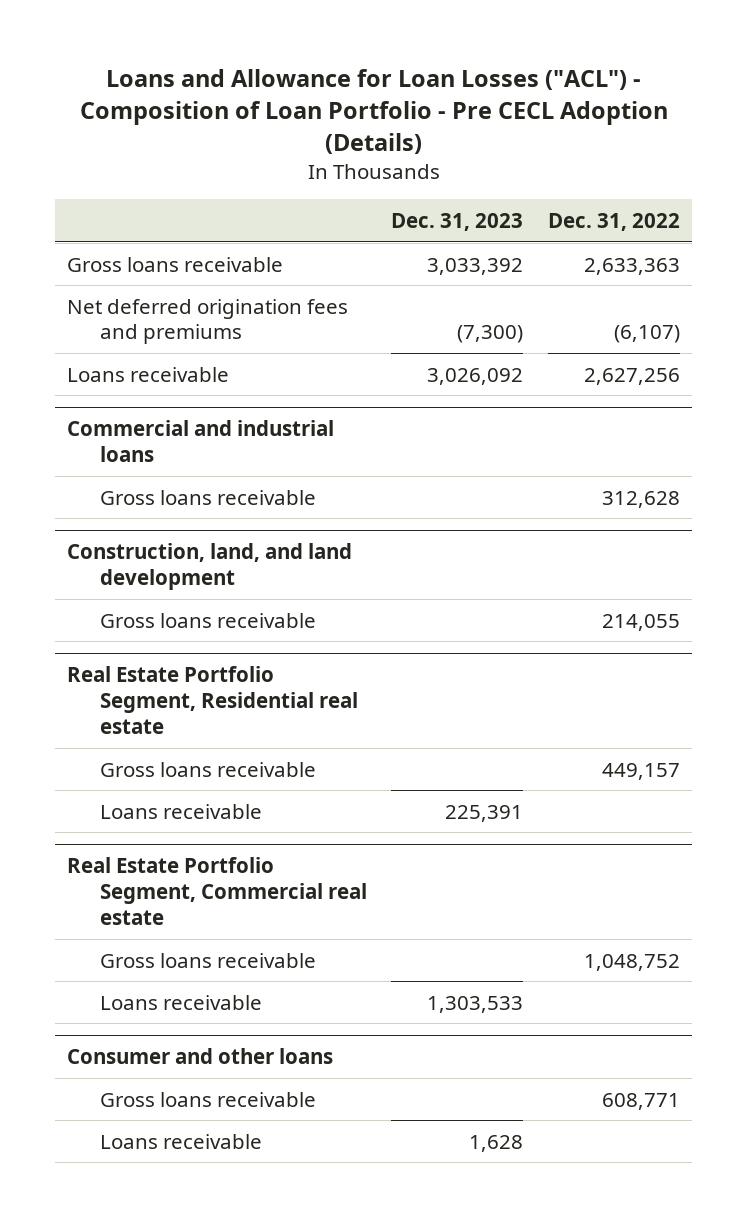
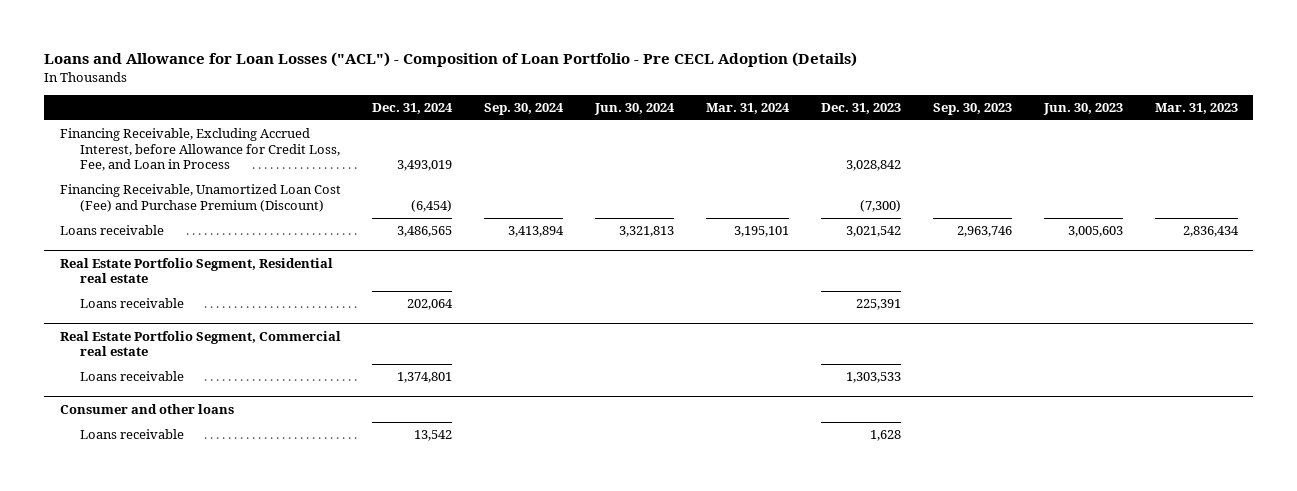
[547,212,680,231] Dec. 31, 2022 -> none
none -> [372,102,454,114] Dec. 31, 2024
none -> [484,102,565,115] Sep. 30, 2024
none -> [594,102,676,115] Jun. 30, 2024
none -> [706,102,791,114] Mar. 31, 2024
none -> [932,102,1012,115] Sep. 30, 2023
none -> [1042,102,1123,115] Jun. 30, 2023
none -> [1154,102,1238,114] Mar. 31, 2023
[67,256,284,272] Gross loans receivable -> none
[67,420,335,463] Commercial and industrial loans -> none
[99,489,316,505] Gross loans receivable -> none
[67,543,353,591] Construction, land, and land development -> none
[99,612,316,628] Gross loans receivable -> none
none -> [59,128,340,172] Financing Receivable, Excluding Accrued Interest, before Allowance for Credit Loss, Fee, and Loan in Process
[67,298,349,345] Net deferred origination fees and premiums -> [59,184,341,212] Financing Receivable, Unamortized Loan Cost (Fee) and Purchase Premium (Discount)
[427,367,524,385] 3,026,092 -> [845,226,901,238] 3,021,542
[99,761,316,777] Gross loans receivable -> none
[99,952,316,968] Gross loans receivable -> none
[99,1091,316,1107] Gross loans receivable -> none

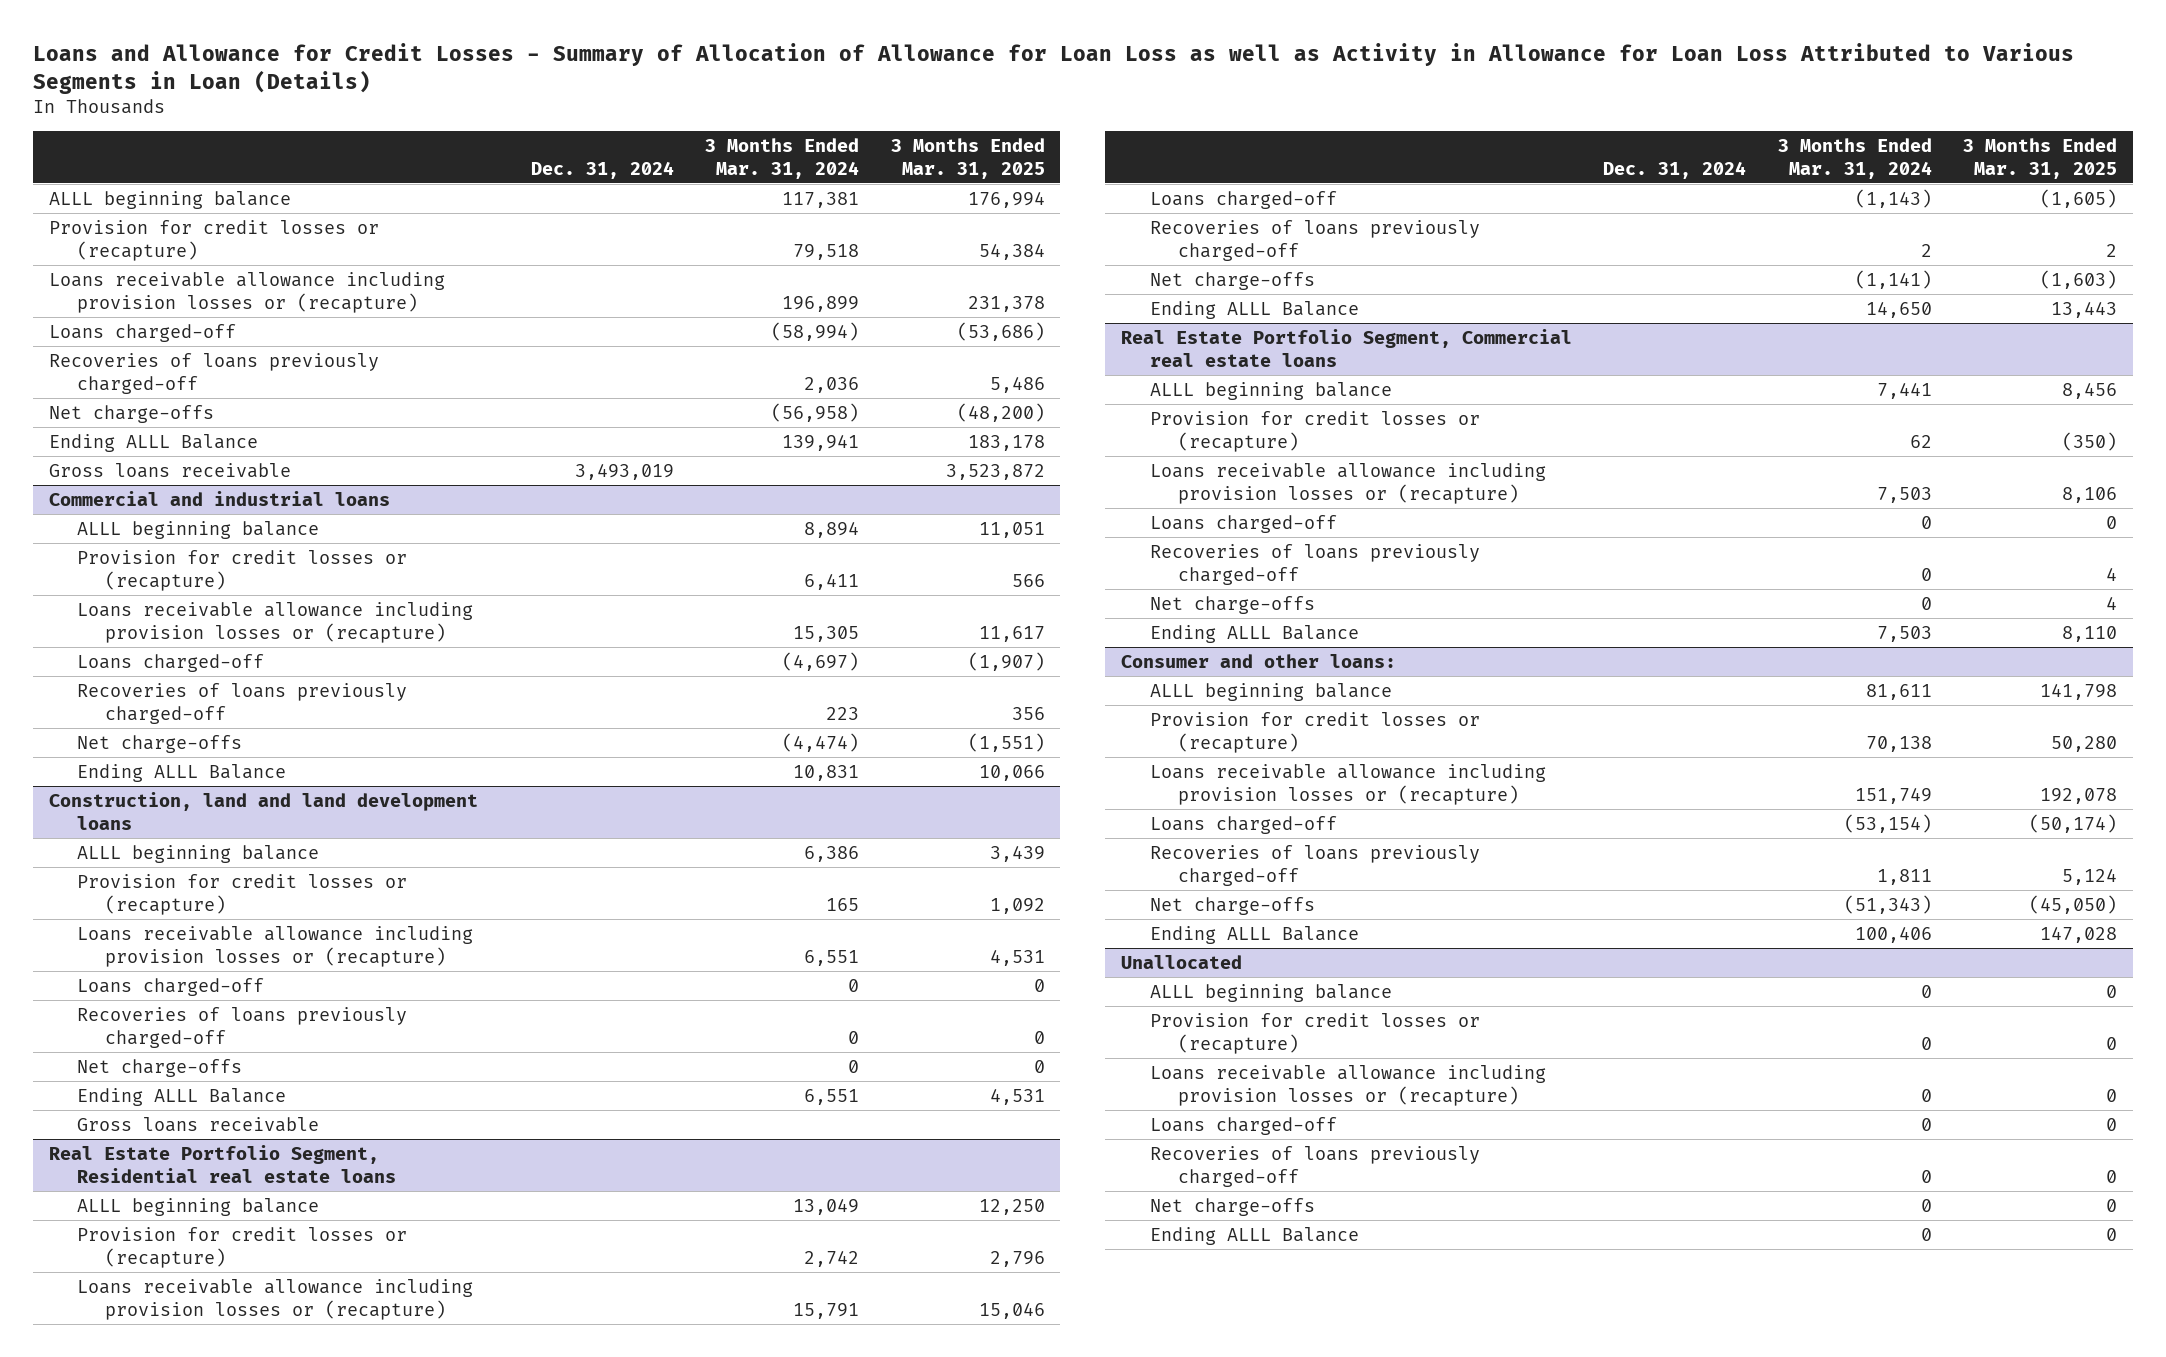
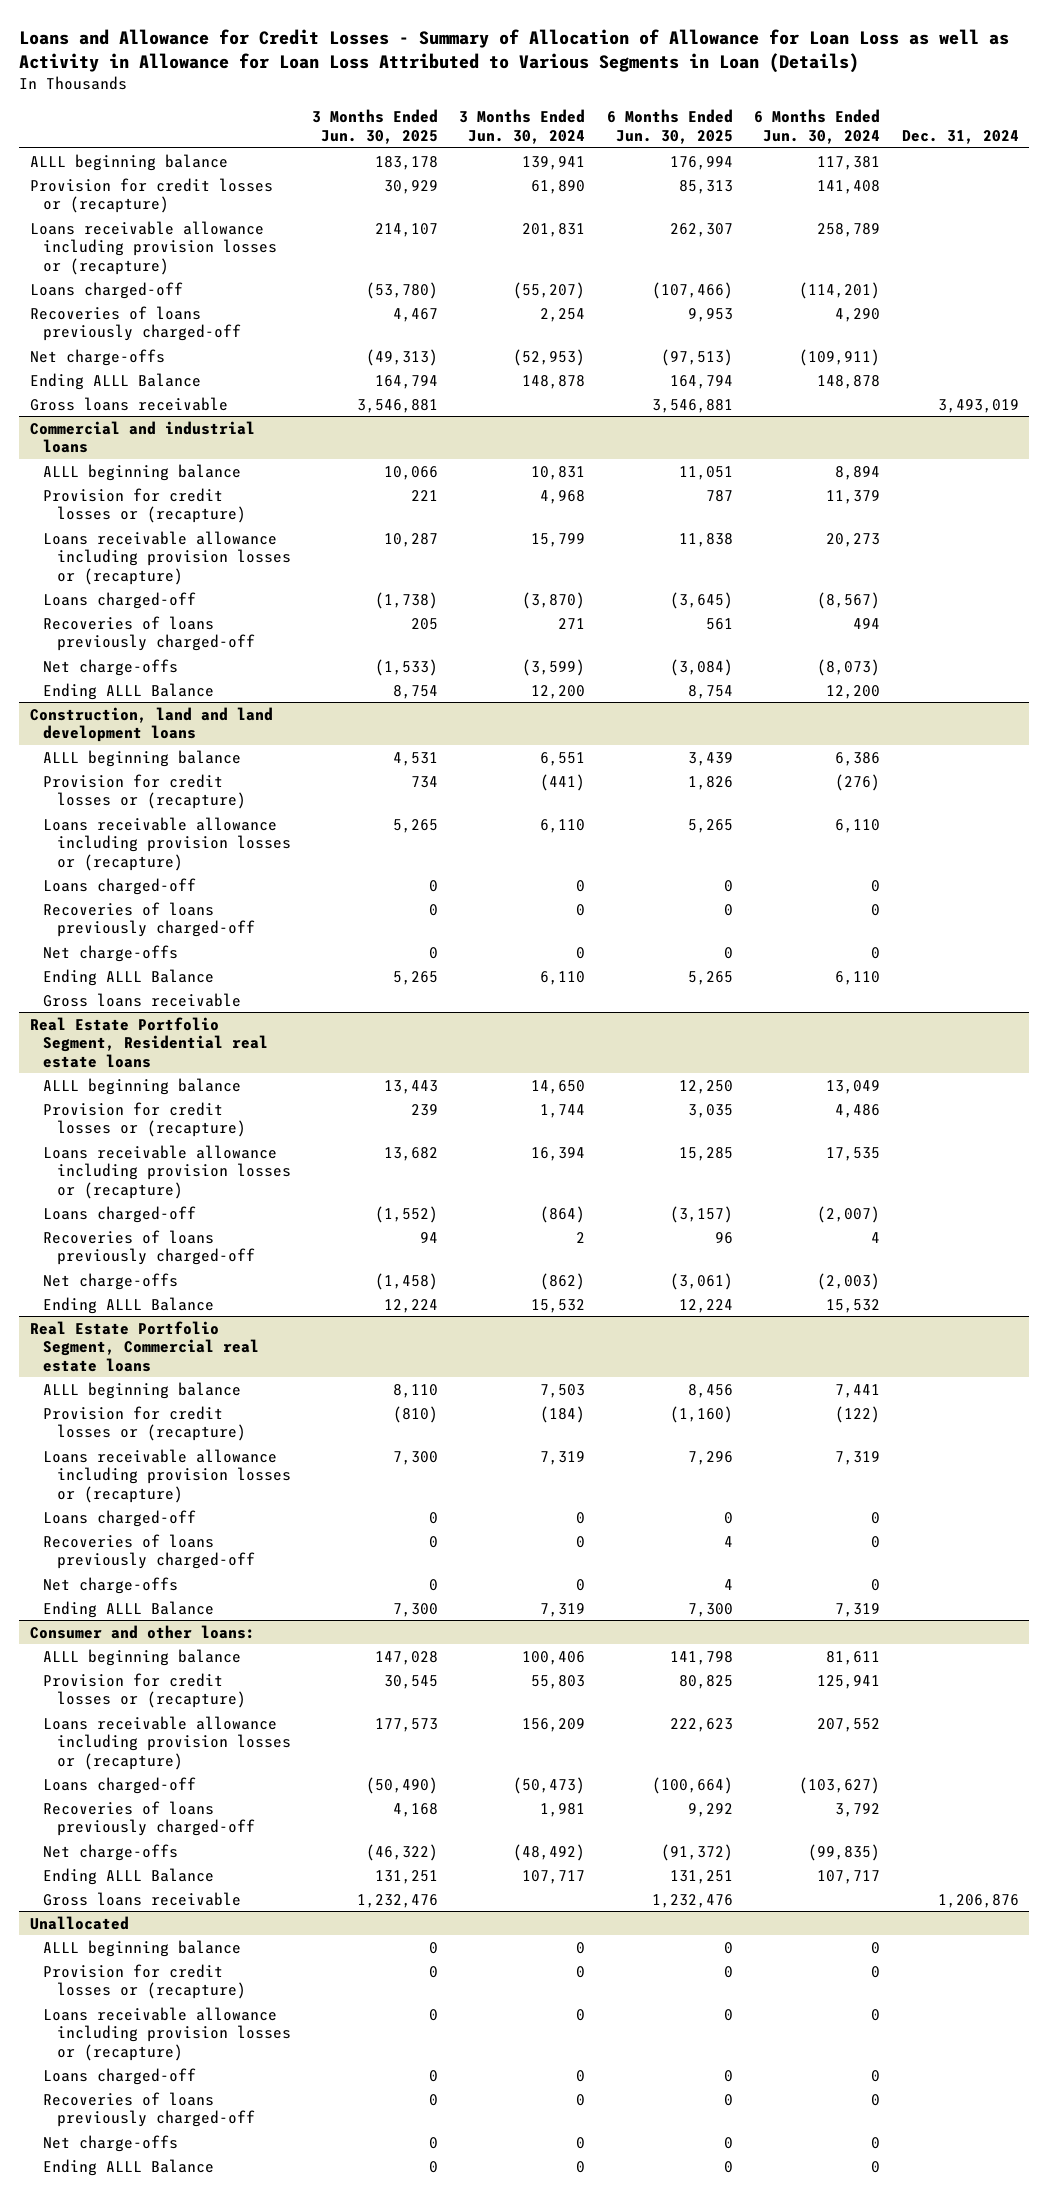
[705,137,860,179] 3 Months Ended Mar. 31, 2024 -> none
[890,137,1045,179] 3 Months Ended Mar. 31, 2025 -> none
none -> [311,109,438,144] 3 Months Ended Jun. 30, 2025
none -> [459,109,586,144] 3 Months Ended Jun. 30, 2024
none -> [606,109,733,144] 6 Months Ended Jun. 30, 2025
none -> [754,109,881,144] 6 Months Ended Jun. 30, 2024
none -> [43,1891,242,1906] Gross loans receivable

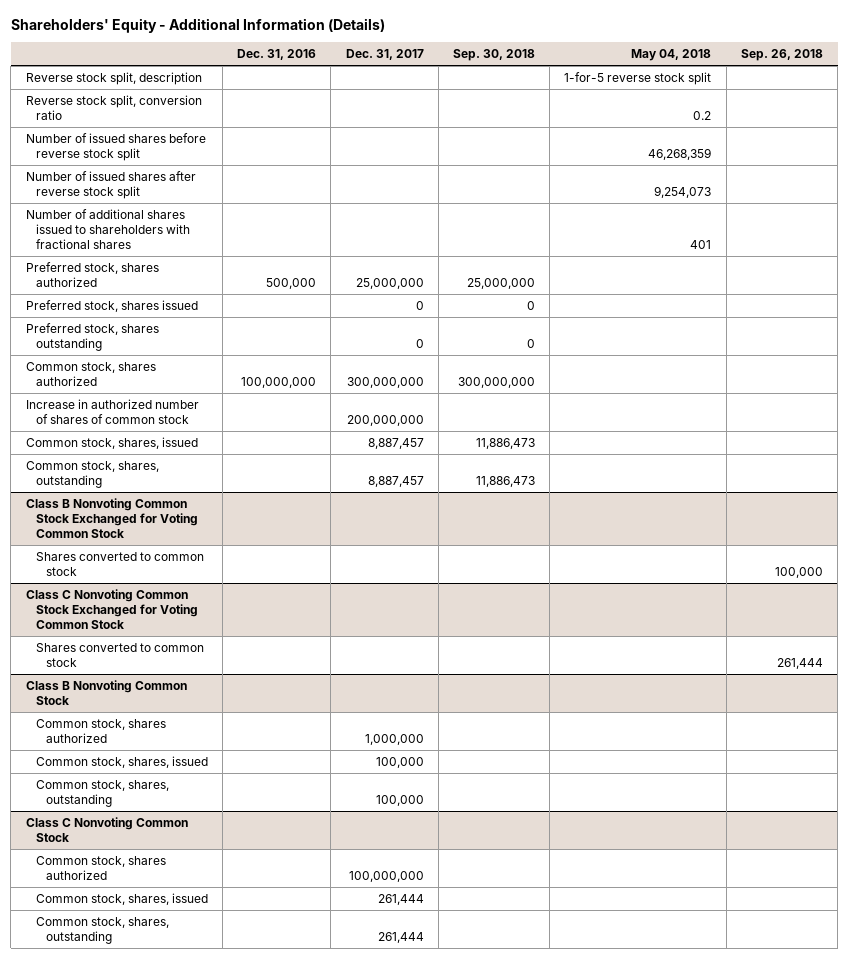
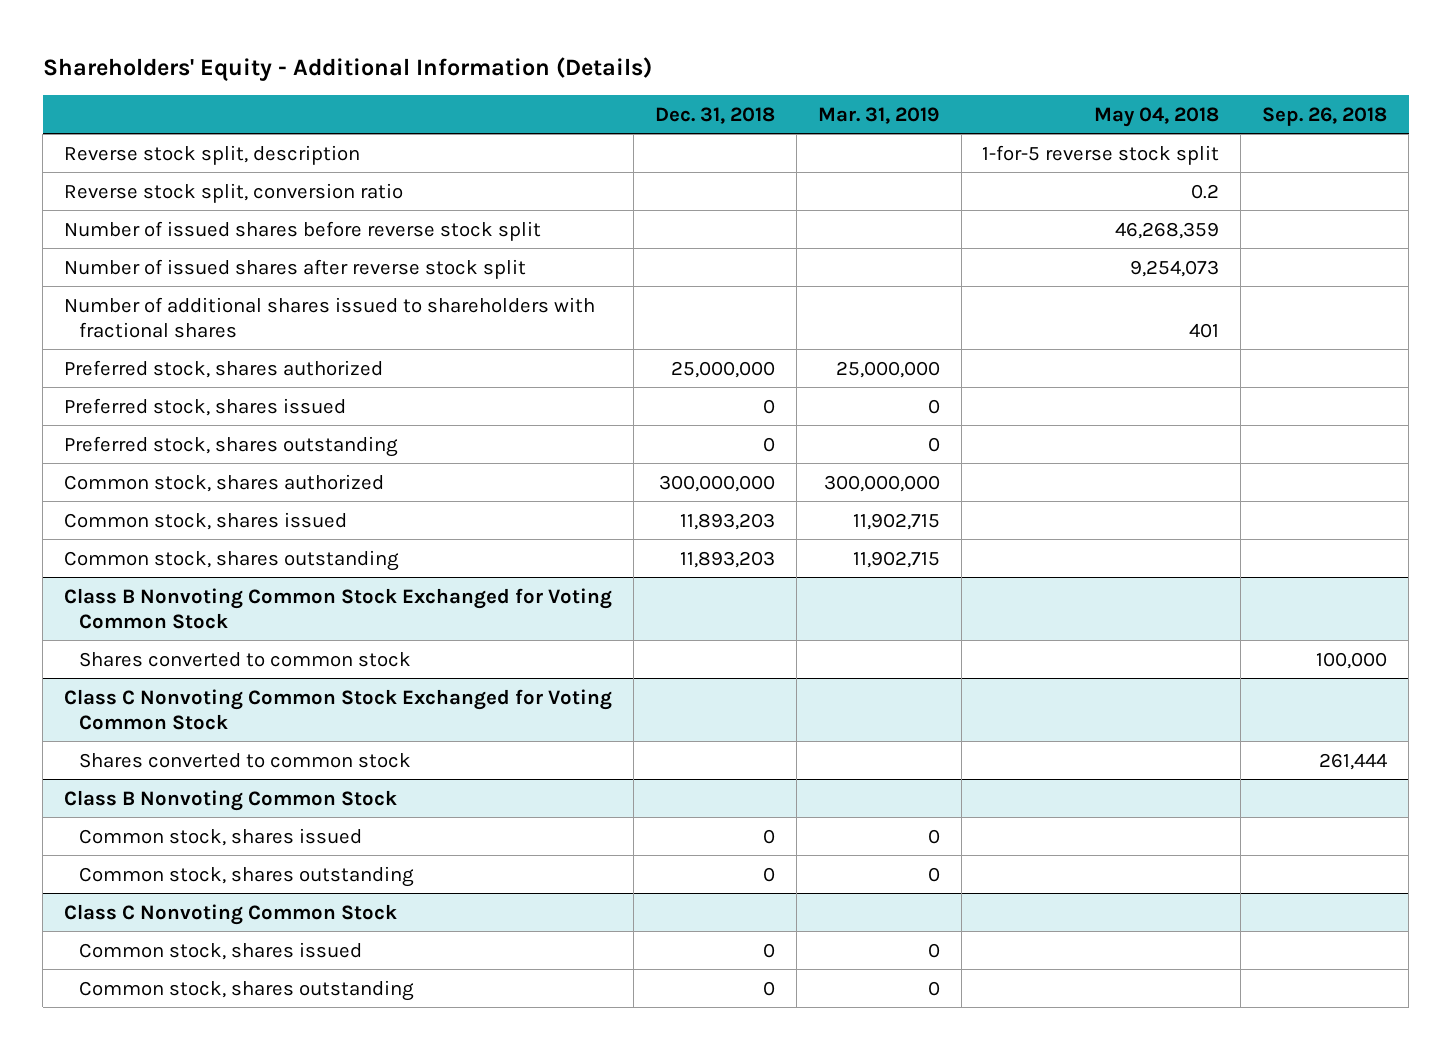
[237,48,317,60] Dec. 31, 2016 -> none
[345,48,424,60] Dec. 31, 2017 -> none
[453,48,536,61] Sep. 30, 2018 -> none
none -> [655,106,776,124] Dec. 31, 2018
none -> [817,106,940,124] Mar. 31, 2019
[25,399,199,424] Increase in authorized number of shares of common stock -> none
[25,437,198,450] Common stock, shares, issued -> [64,511,348,530] Common stock, shares issued
[25,461,159,488] Common stock, shares, outstanding -> [64,549,400,571] Common stock, shares outstanding
[35,719,166,743] Common stock, shares authorized -> none
[35,756,208,769] Common stock, shares, issued -> [78,827,362,846] Common stock, shares issued
[35,780,169,807] Common stock, shares, outstanding -> [78,865,414,887] Common stock, shares outstanding
[35,856,166,880] Common stock, shares authorized -> none
[35,893,208,906] Common stock, shares, issued -> [78,941,362,960] Common stock, shares issued
[35,917,169,944] Common stock, shares, outstanding -> [78,979,414,1001] Common stock, shares outstanding

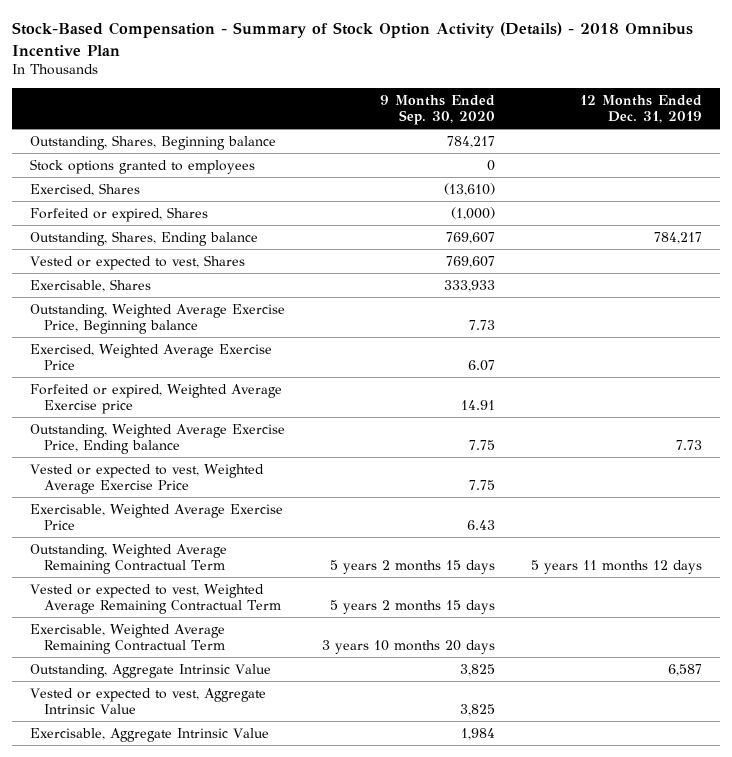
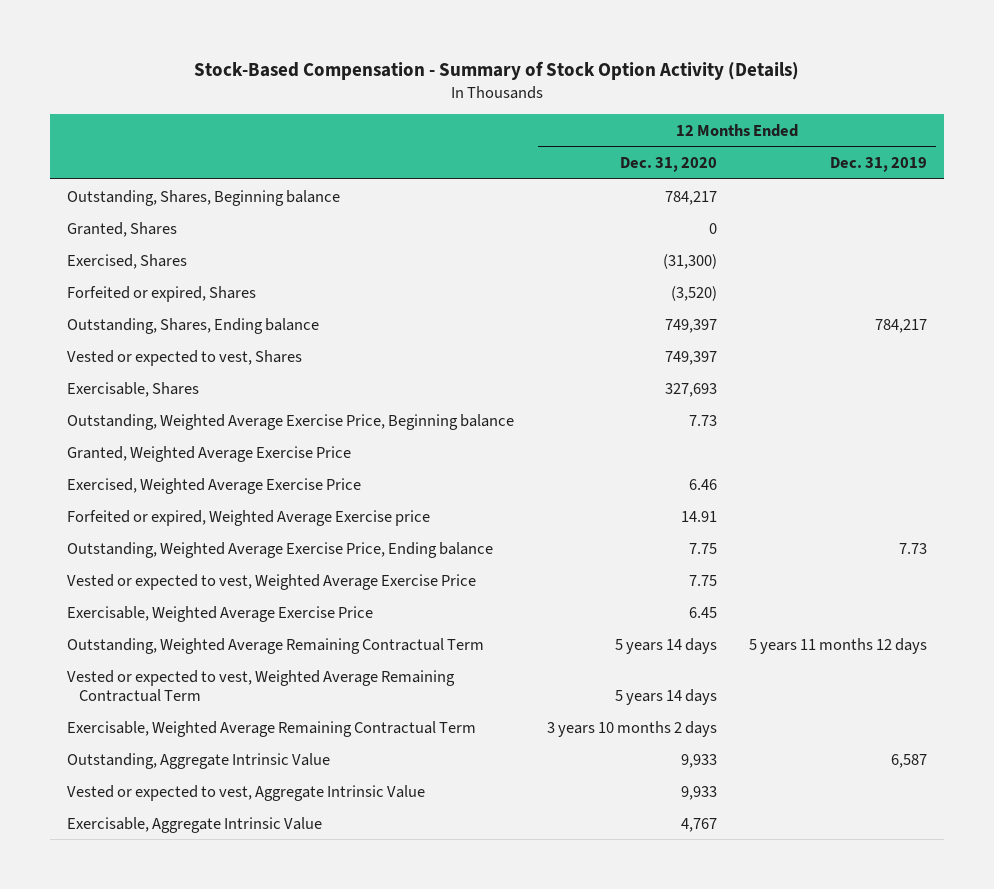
[12,21,694,57] Stock-Based Compensation - Summary of Stock Option Activity (Details) - 2018 Omnibus Incentive Plan -> [194,60,800,80] Stock-Based Compensation - Summary of Stock Option Activity (Details)
[379,95,495,126] 9 Months Ended Sep. 30, 2020 -> none
none -> [619,157,717,173] Dec. 31, 2020
[30,158,256,174] Stock options granted to employees -> [66,221,177,237] Granted, Shares
none -> [66,445,351,462] Granted, Weighted Average Exercise Price

